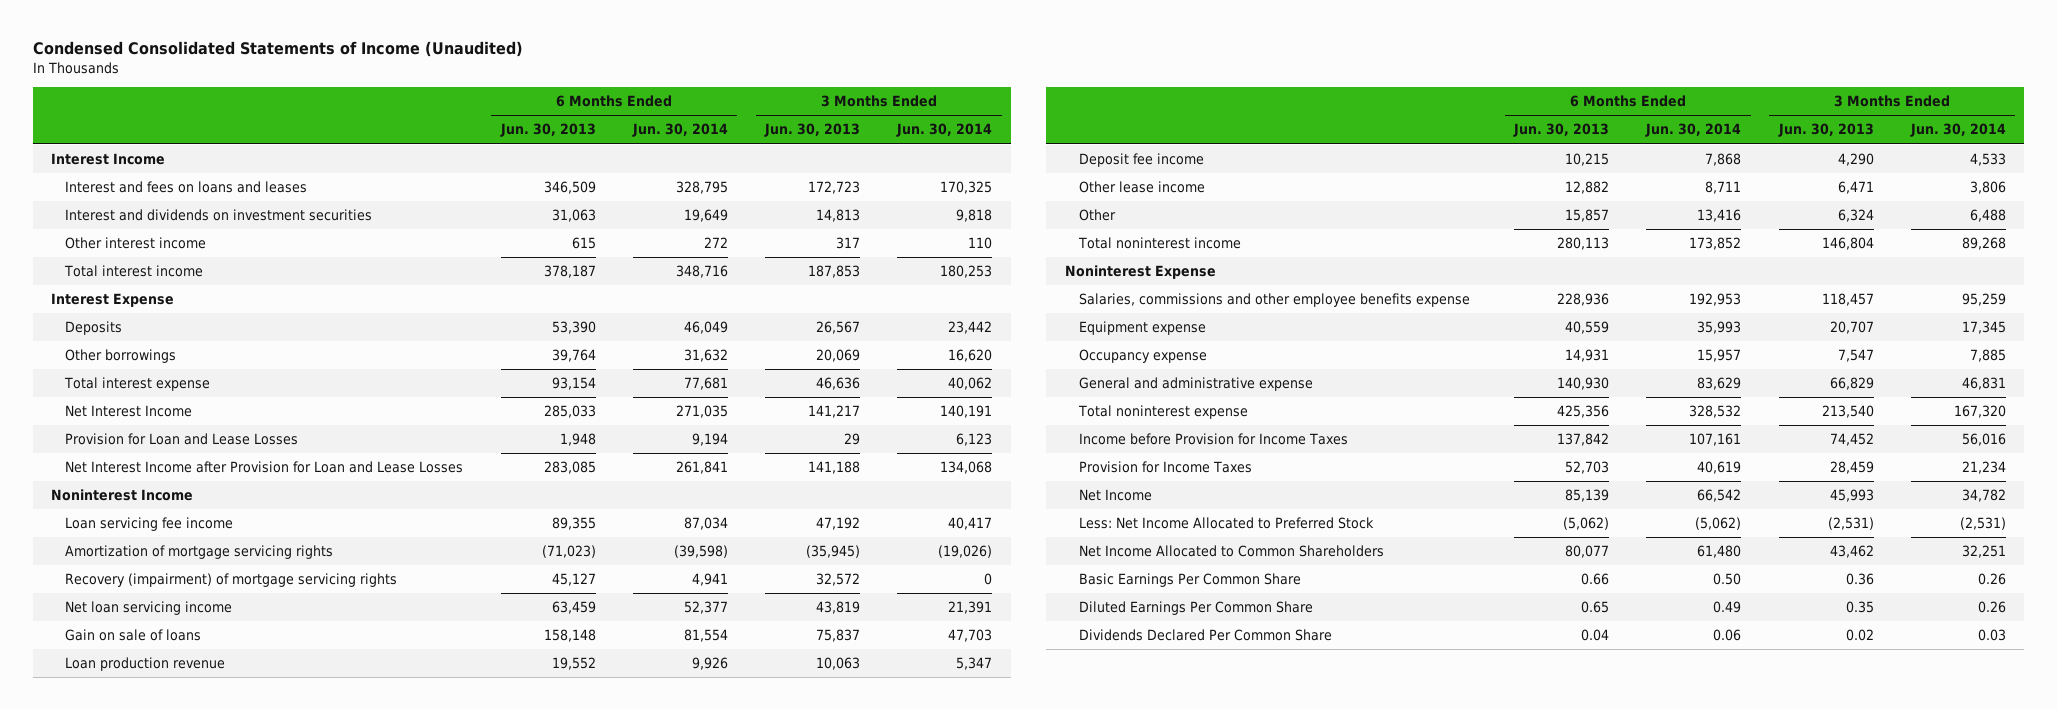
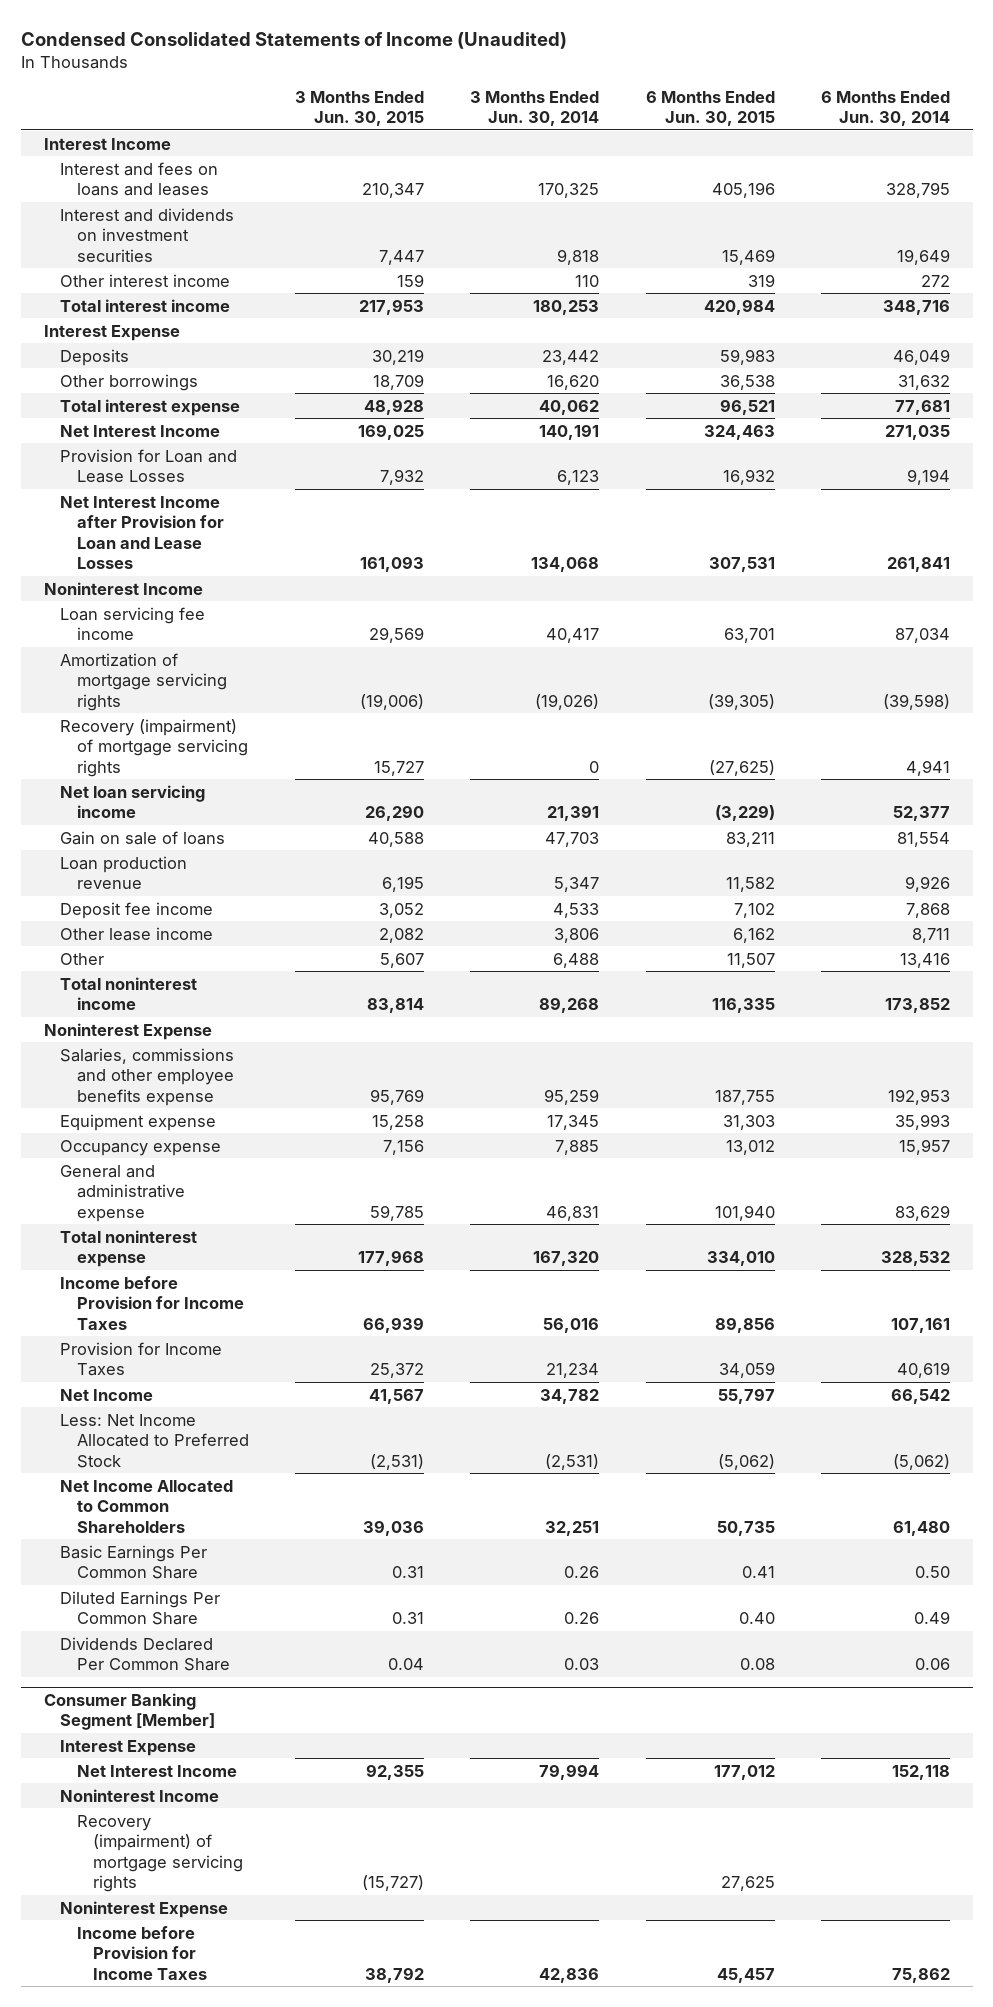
[499,123,596,138] Jun. 30, 2013 -> none
[764,123,861,138] Jun. 30, 2013 -> none
none -> [295,90,425,127] 3 Months Ended Jun. 30, 2015
none -> [645,90,775,127] 6 Months Ended Jun. 30, 2015
none -> [43,1692,216,1731] Consumer Banking Segment [Member]
none -> [60,1739,197,1756] Interest Expense
none -> [76,1764,237,1777] Net Interest Income
none -> [60,1788,220,1802] Noninterest Income
none -> [76,1814,244,1892] Recovery (impairment) of mortgage servicing rights
none -> [60,1900,229,1918] Noninterest Expense
none -> [76,1925,208,1980] Income before Provision for Income Taxes

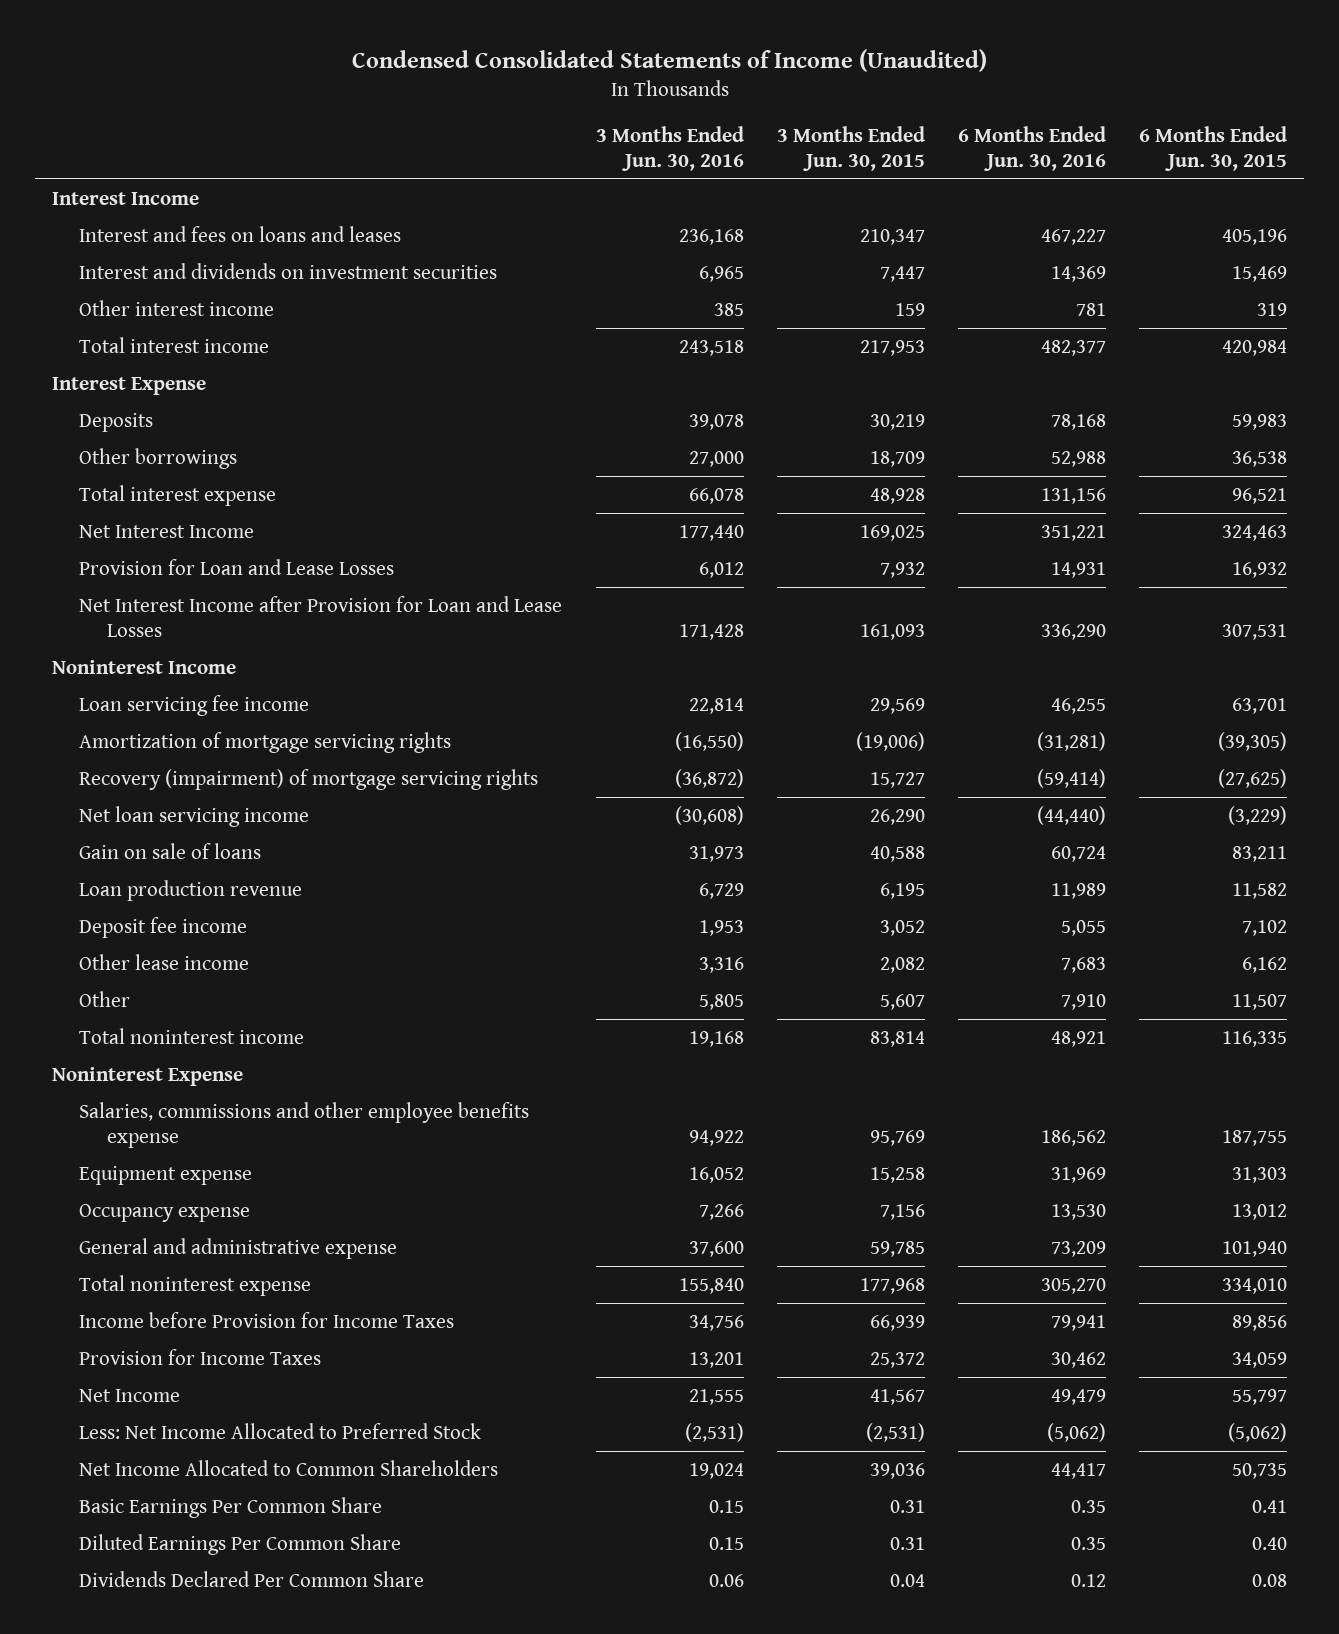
[470,90,600,127] 3 Months Ended Jun. 30, 2014 -> none
[820,90,950,127] 6 Months Ended Jun. 30, 2014 -> none
none -> [595,125,744,171] 3 Months Ended Jun. 30, 2016
none -> [958,125,1107,171] 6 Months Ended Jun. 30, 2016
[43,1692,216,1731] Consumer Banking Segment [Member] -> none
[60,1739,197,1756] Interest Expense -> none
[76,1764,237,1777] Net Interest Income -> none
[60,1788,220,1802] Noninterest Income -> none
[76,1814,244,1892] Recovery (impairment) of mortgage servicing rights -> none
[60,1900,229,1918] Noninterest Expense -> none
[76,1925,208,1980] Income before Provision for Income Taxes -> none

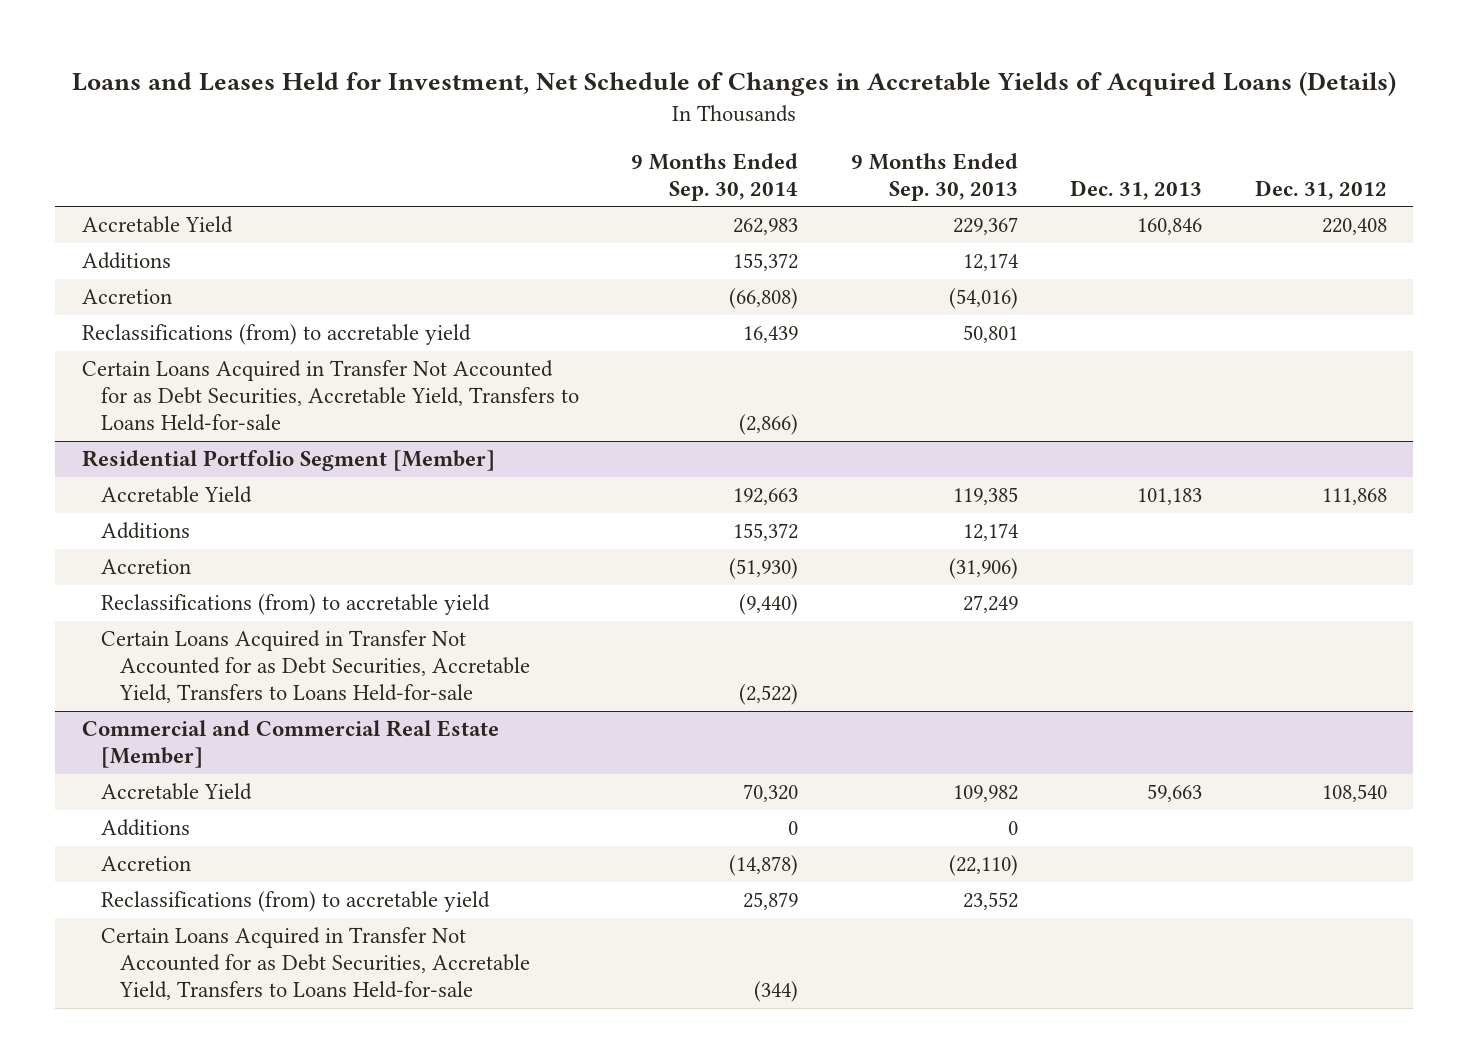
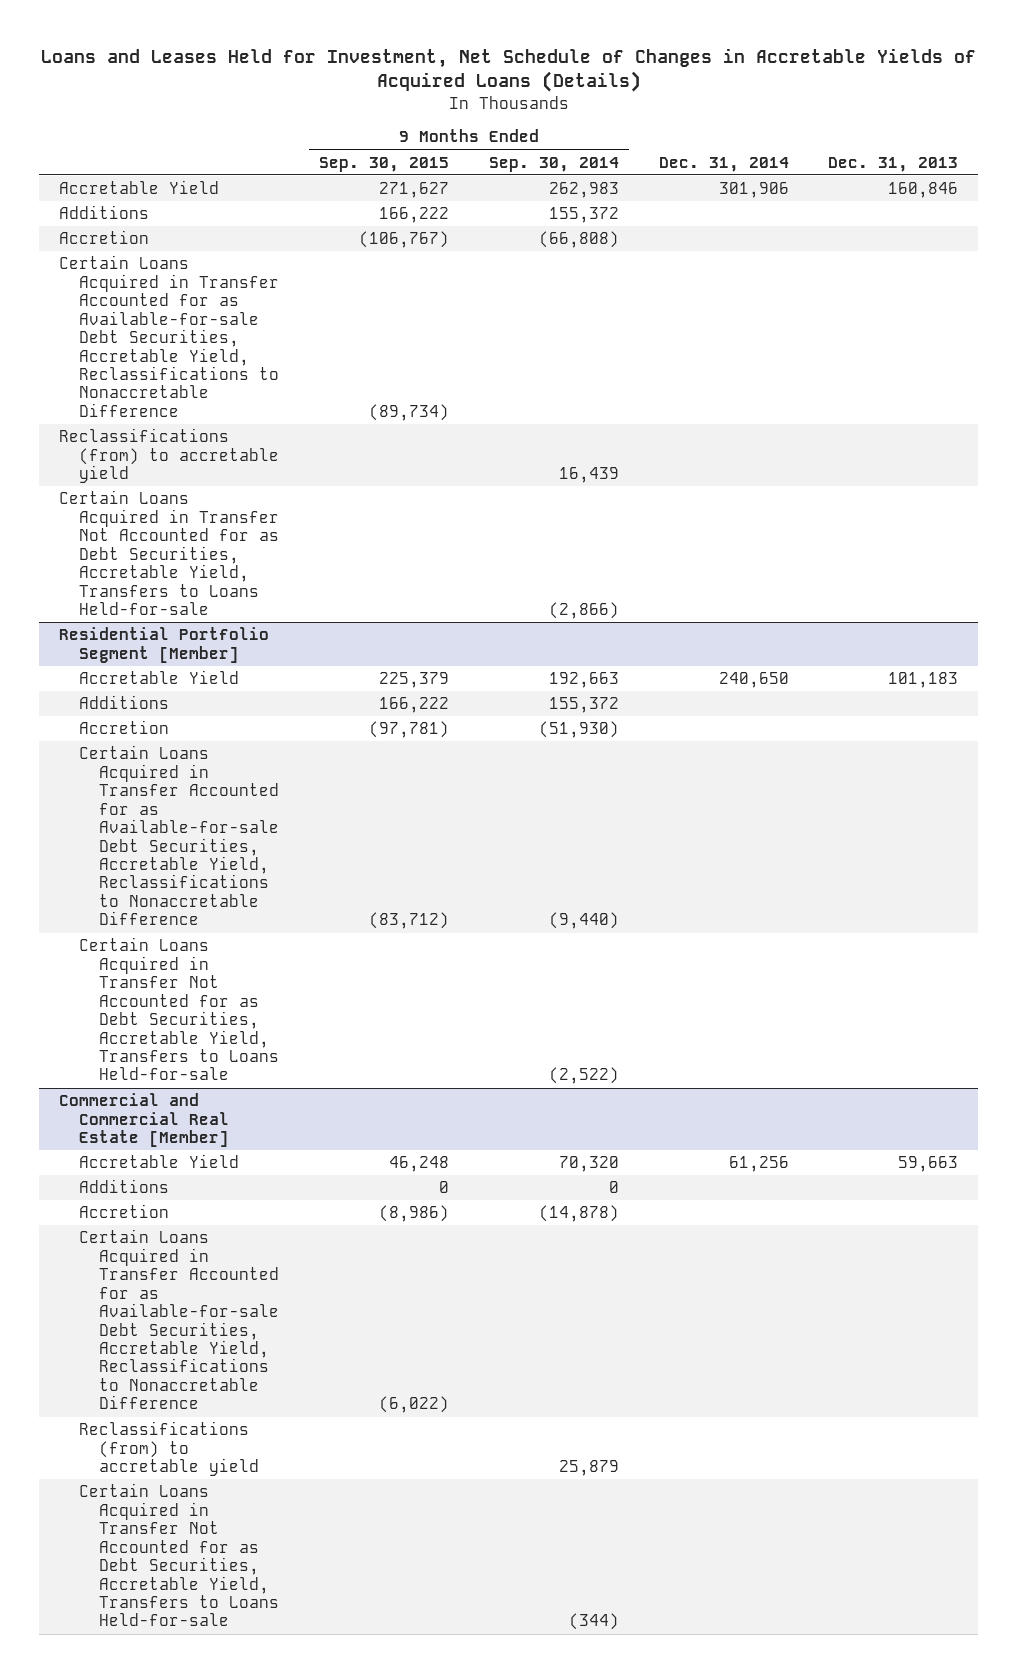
[850,152,1018,201] 9 Months Ended Sep. 30, 2013 -> none
[1254,179,1387,200] Dec. 31, 2012 -> none
none -> [318,156,449,172] Sep. 30, 2015
none -> [658,156,789,172] Dec. 31, 2014
none -> [58,255,280,417] Certain Loans Acquired in Transfer Accounted for as Available-for-sale Debt Securities, Accretable Yield, Reclassifications to Nonaccretable Difference
[100,594,490,616] Reclassifications (from) to accretable yield -> [79,745,280,926] Certain Loans Acquired in Transfer Accounted for as Available-for-sale Debt Securities, Accretable Yield, Reclassifications to Nonaccretable Difference
none -> [79,1229,280,1410] Certain Loans Acquired in Transfer Accounted for as Available-for-sale Debt Securities, Accretable Yield, Reclassifications to Nonaccretable Difference

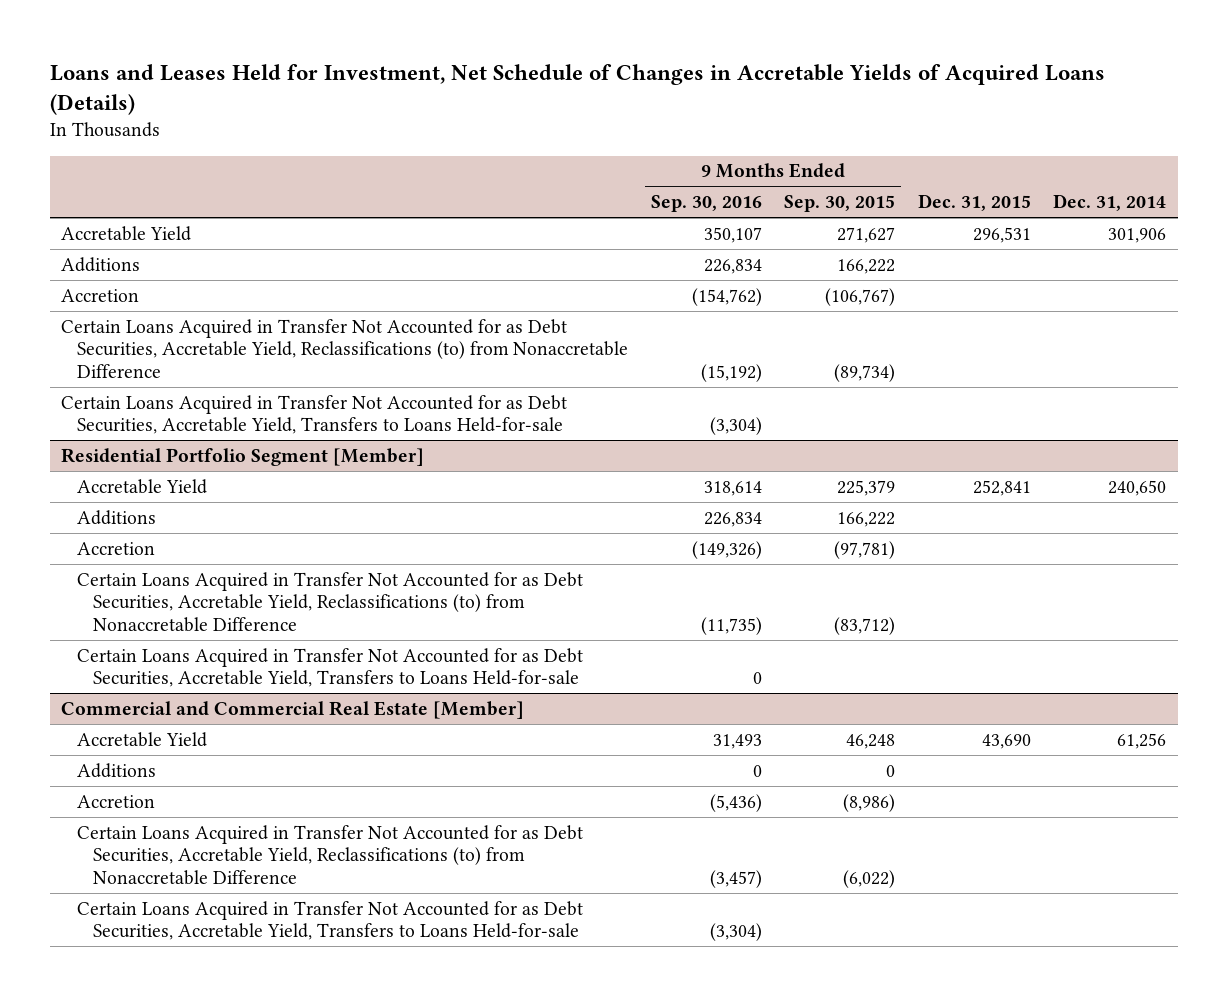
[488,156,619,172] Sep. 30, 2014 -> none
[828,156,959,172] Dec. 31, 2013 -> none
none -> [650,194,762,212] Sep. 30, 2016
none -> [917,193,1031,211] Dec. 31, 2015
[58,428,280,484] Reclassifications (from) to accretable yield -> none
[58,255,280,417] Certain Loans Acquired in Transfer Accounted for as Available-for-sale Debt Securities, Accretable Yield, Reclassifications to Nonaccretable Difference -> [60,318,628,378] Certain Loans Acquired in Transfer Not Accounted for as Debt Securities, Accretable Yield, Reclassifications (to) from Nonaccretable Difference
[79,745,280,926] Certain Loans Acquired in Transfer Accounted for as Available-for-sale Debt Securities, Accretable Yield, Reclassifications to Nonaccretable Difference -> [76,571,583,632] Certain Loans Acquired in Transfer Not Accounted for as Debt Securities, Accretable Yield, Reclassifications (to) from Nonaccretable Difference
[79,1421,260,1477] Reclassifications (from) to accretable yield -> none
[79,1229,280,1410] Certain Loans Acquired in Transfer Accounted for as Available-for-sale Debt Securities, Accretable Yield, Reclassifications to Nonaccretable Difference -> [76,824,583,885] Certain Loans Acquired in Transfer Not Accounted for as Debt Securities, Accretable Yield, Reclassifications (to) from Nonaccretable Difference

